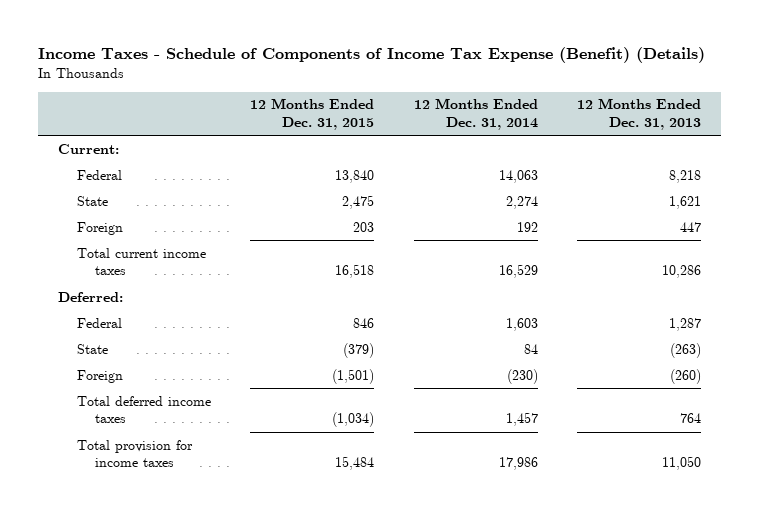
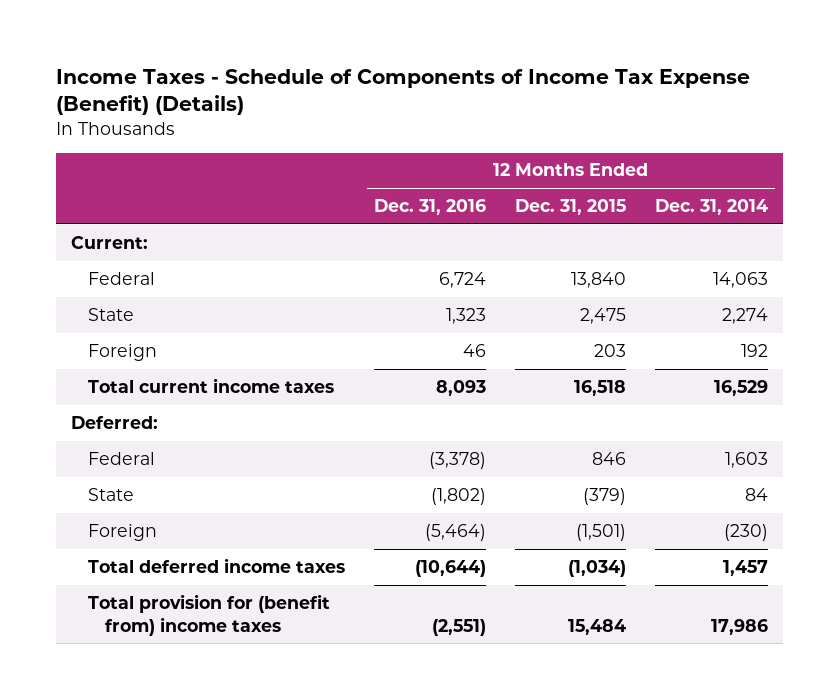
[577,98,702,130] 12 Months Ended Dec. 31, 2013 -> none
none -> [373,199,486,216] Dec. 31, 2016
[76,439,193,468] Total provision for income taxes -> [87,593,330,636] Total provision for (benefit from) income taxes

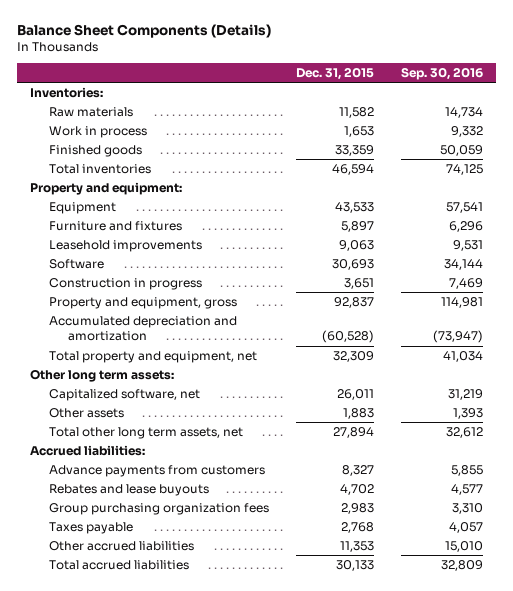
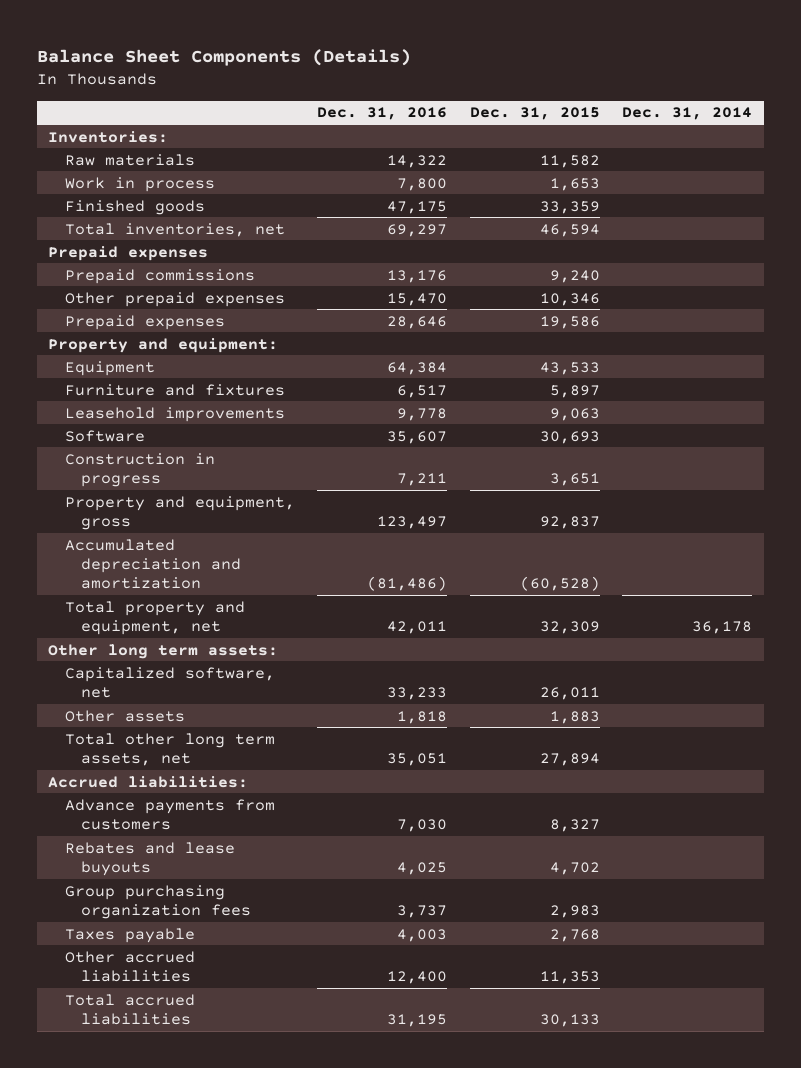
[400,66,483,80] Sep. 30, 2016 -> none
none -> [317,107,448,121] Dec. 31, 2016
none -> [622,107,753,121] Dec. 31, 2014
[49,164,152,175] Total inventories -> [64,222,285,237] Total inventories, net
none -> [48,245,209,261] Prepaid expenses
none -> [64,268,255,284] Prepaid commissions
none -> [64,291,285,307] Other prepaid expenses
none -> [64,314,225,330] Prepaid expenses

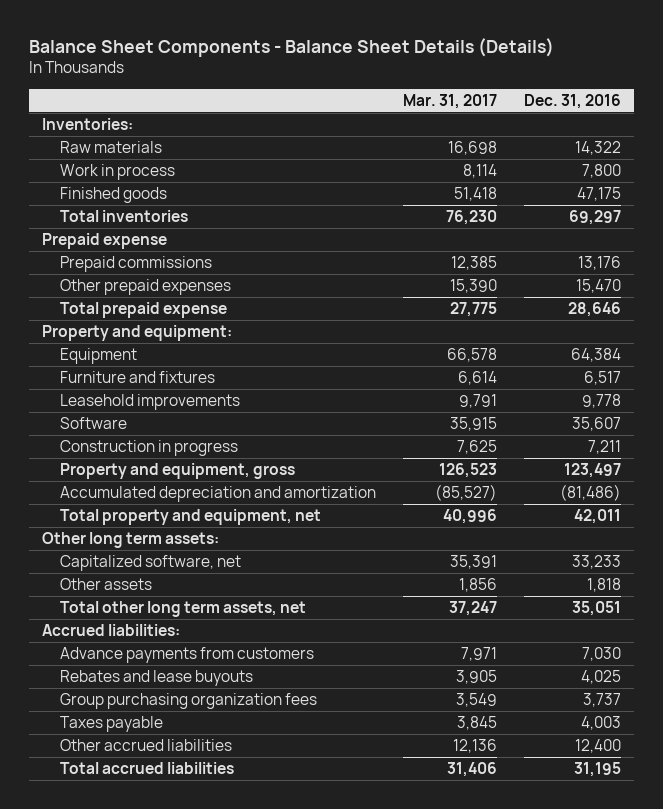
[37,49,412,67] Balance Sheet Components (Details) -> [29,37,555,57] Balance Sheet Components - Balance Sheet Details (Details)
[469,107,600,121] Dec. 31, 2015 -> none
[622,107,753,121] Dec. 31, 2014 -> none
none -> [402,93,497,109] Mar. 31, 2017
[64,222,285,237] Total inventories, net -> [60,210,189,223] Total inventories
[48,245,209,261] Prepaid expenses -> [42,233,168,250] Prepaid expense
[64,314,225,330] Prepaid expenses -> [60,302,228,319] Total prepaid expense

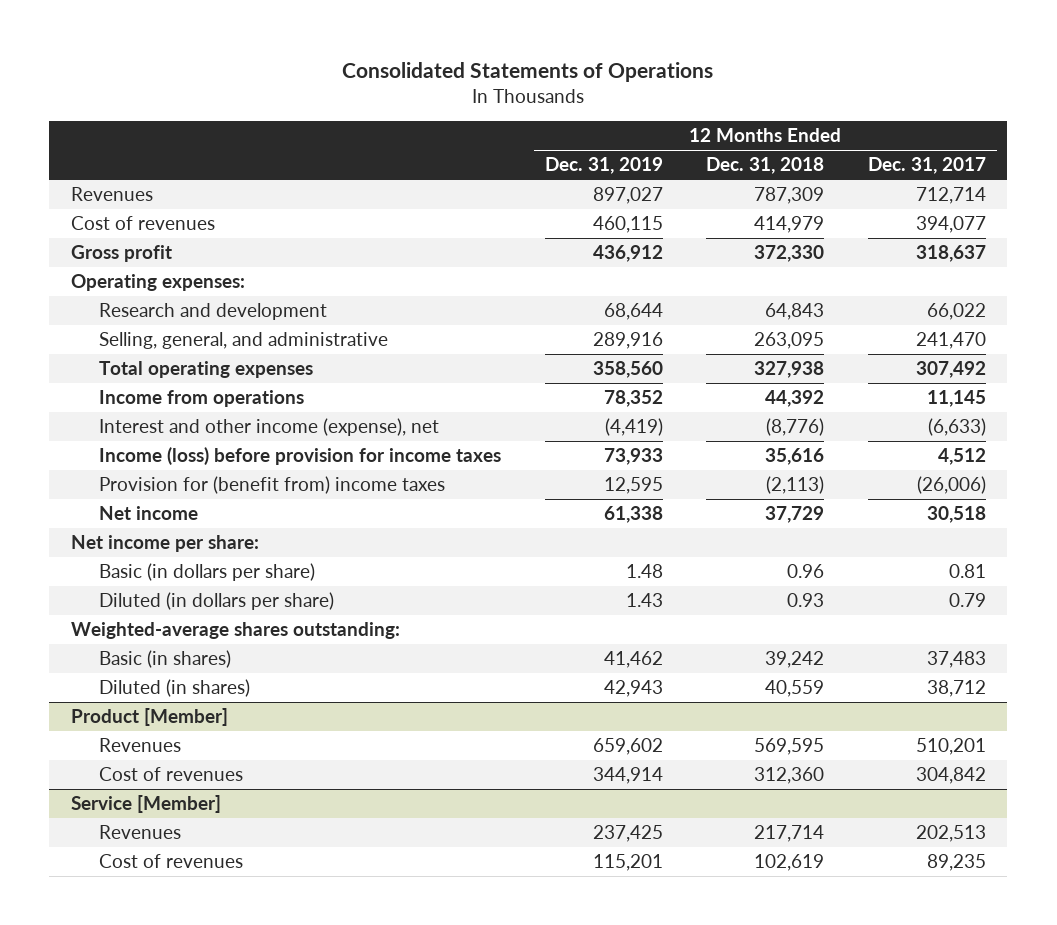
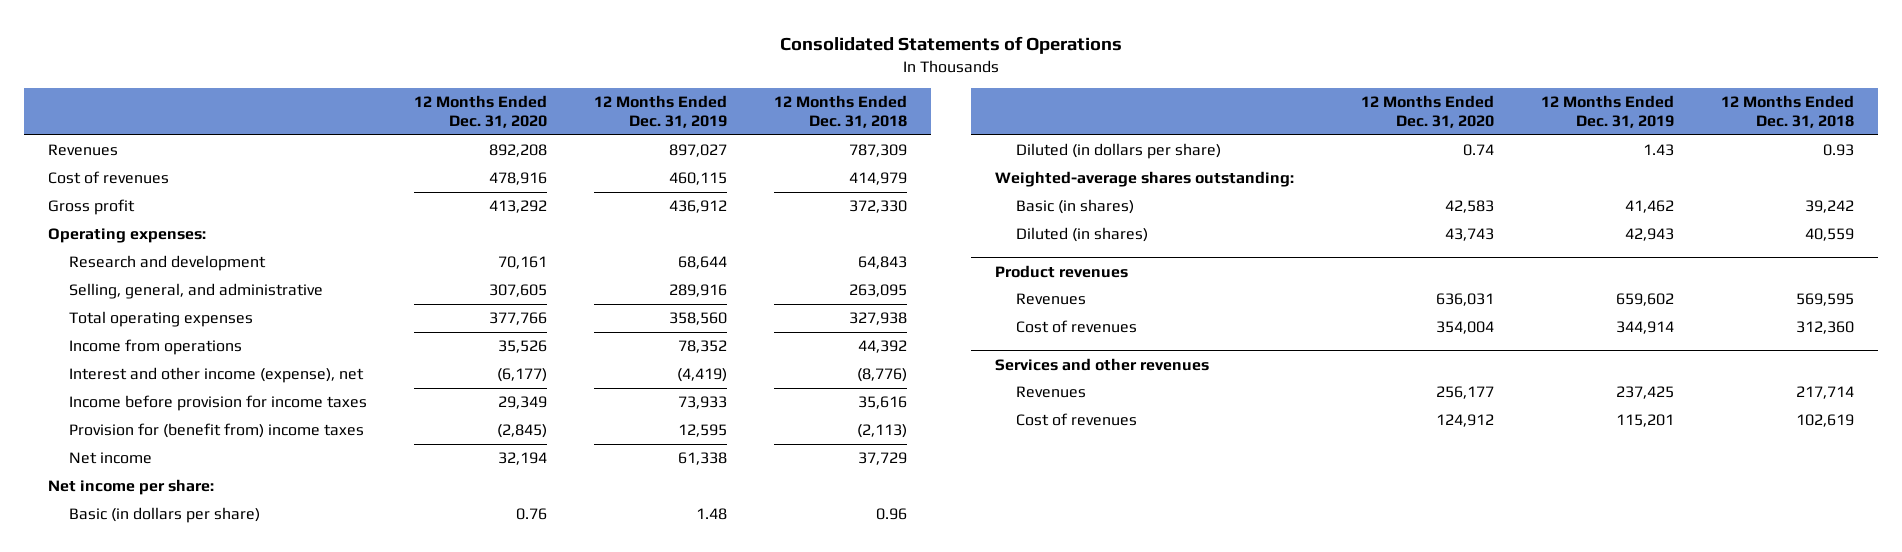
[867,157,986,175] Dec. 31, 2017 -> none
none -> [414,94,548,129] 12 Months Ended Dec. 31, 2020
[99,447,502,466] Income (loss) before provision for income taxes -> [69,395,368,412] Income before provision for income taxes
[71,708,229,727] Product [Member] -> [994,264,1128,278] Product revenues
[71,795,222,814] Service [Member] -> [994,357,1209,371] Services and other revenues

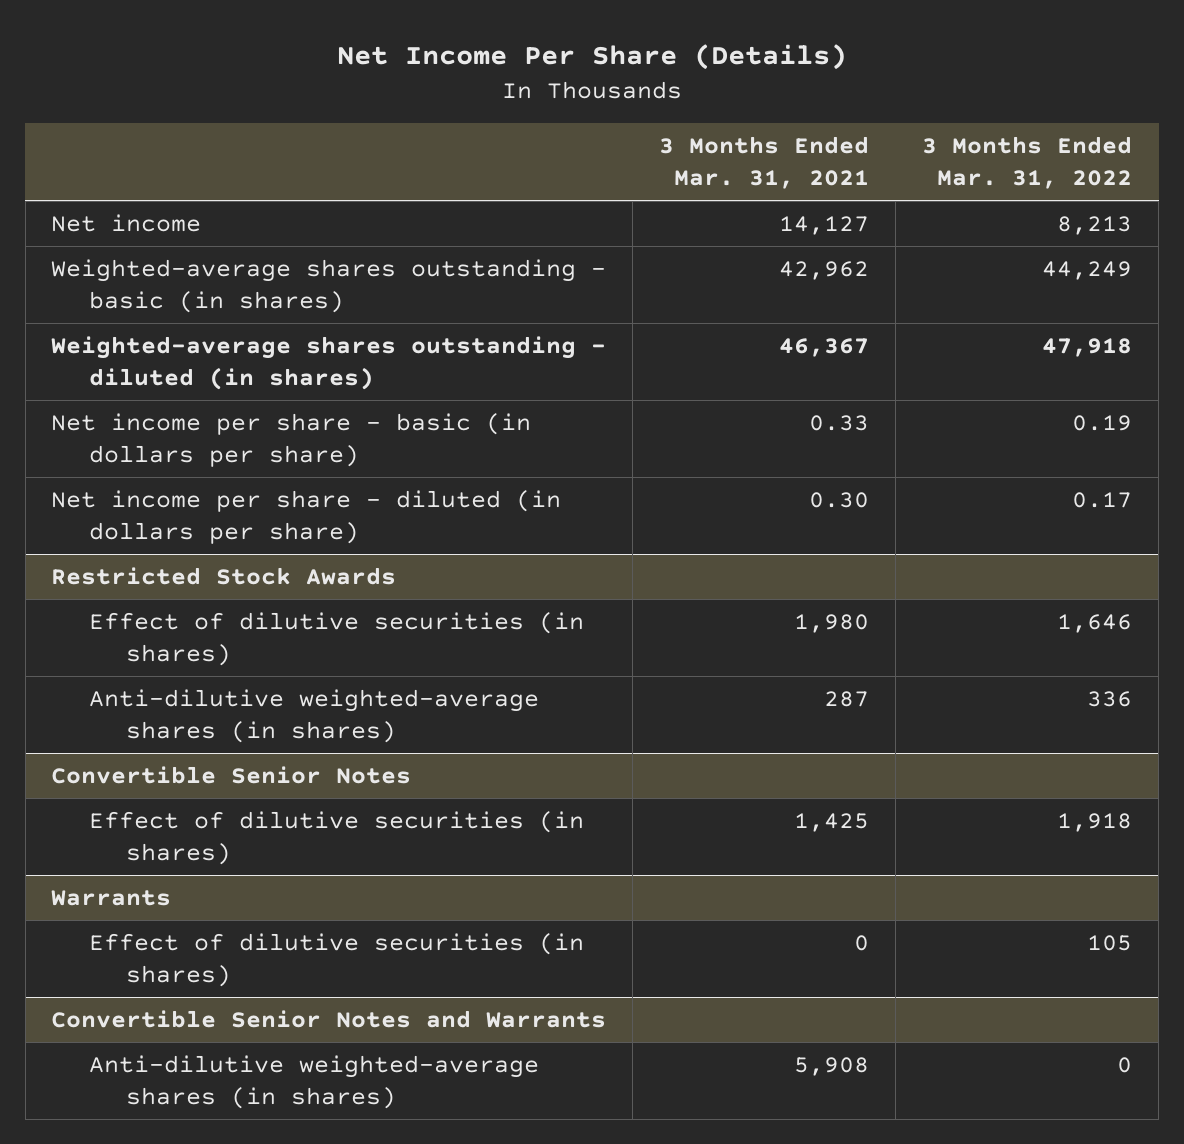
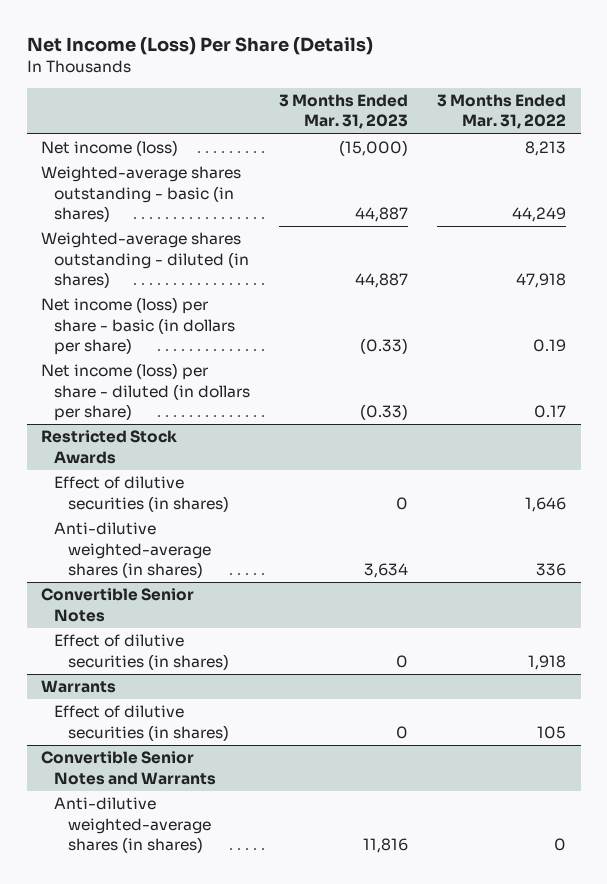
[336,44,847,71] Net Income Per Share (Details) -> [26,36,373,55] Net Income (Loss) Per Share (Details)
[659,135,870,190] 3 Months Ended Mar. 31, 2021 -> none
none -> [279,94,409,130] 3 Months Ended Mar. 31, 2023
[51,213,202,232] Net income -> [41,140,179,157] Net income (loss)
[51,412,532,468] Net income per share - basic (in dollars per share) -> [41,297,236,356] Net income (loss) per share - basic (in dollars per share)
[51,489,562,545] Net income per share - diluted (in dollars per share) -> [41,363,251,422] Net income (loss) per share - diluted (in dollars per share)

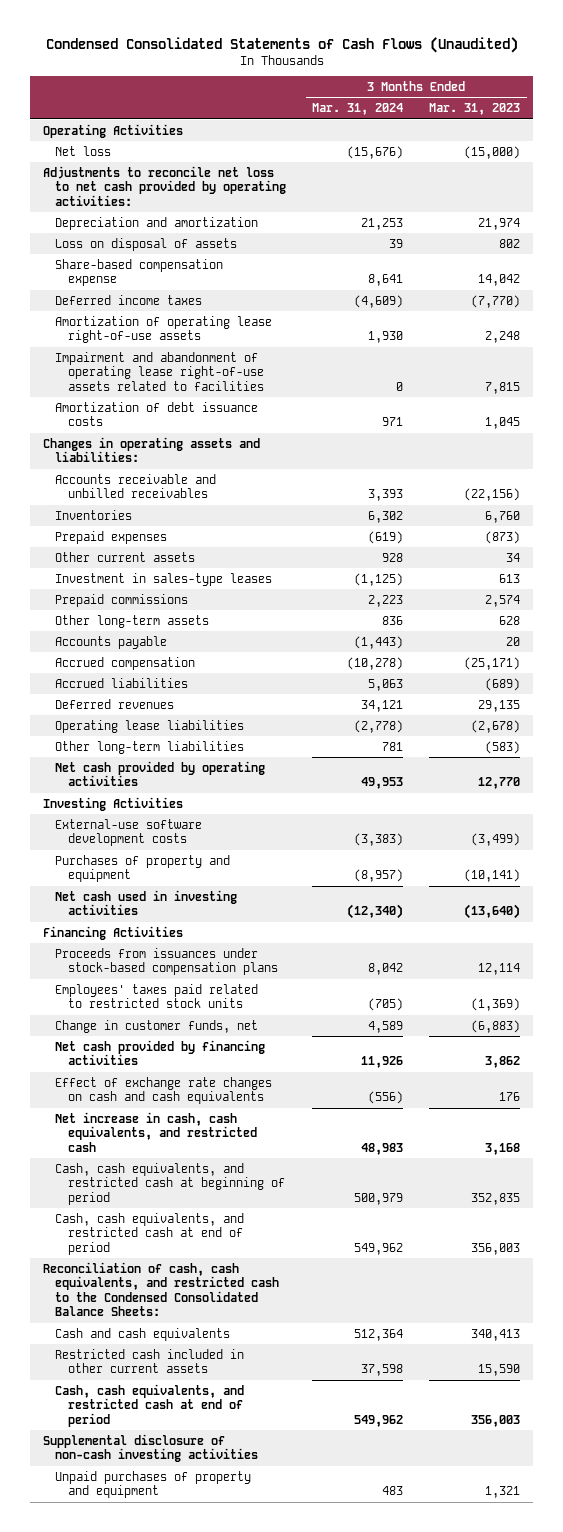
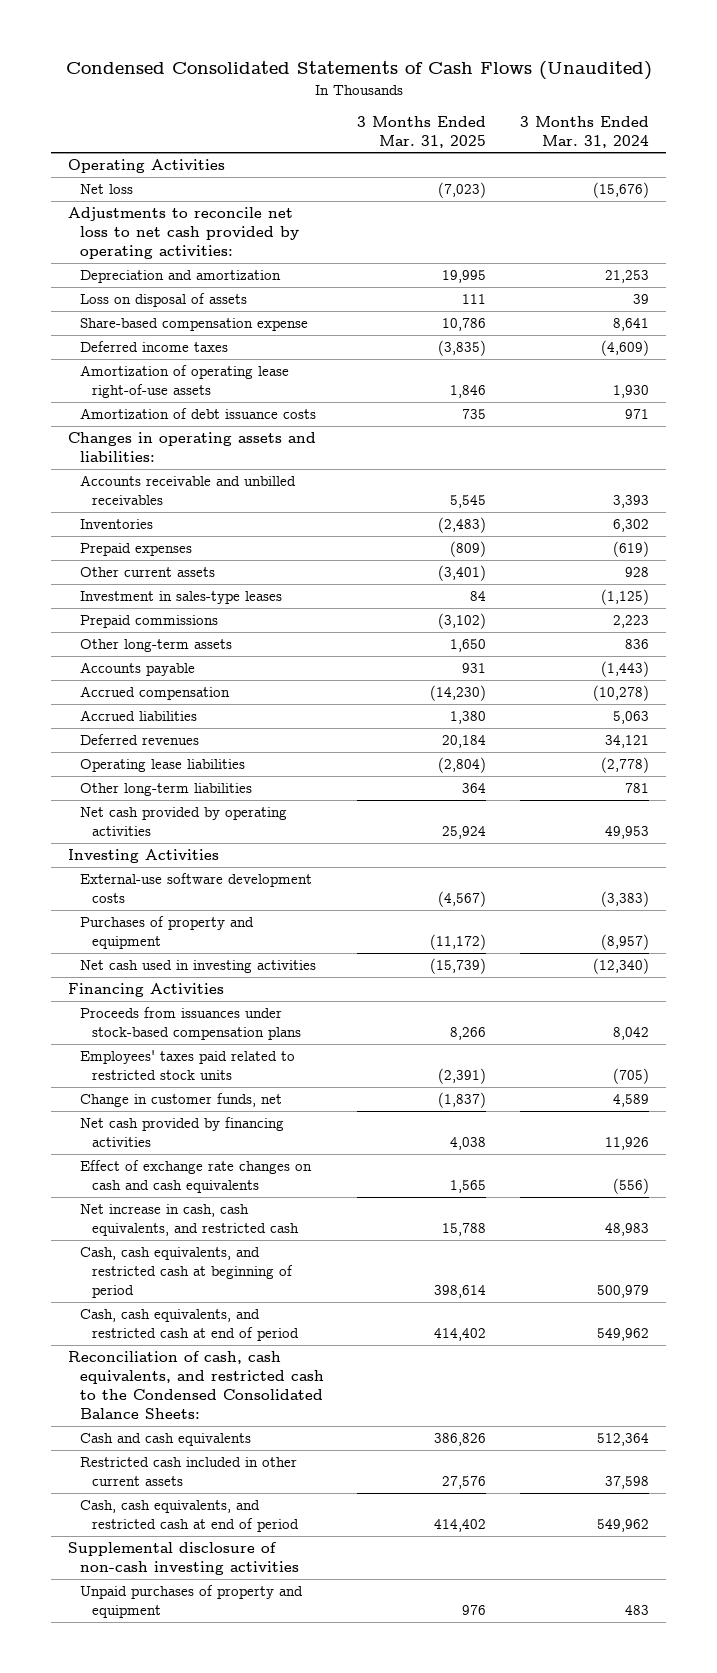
[429,103,521,116] Mar. 31, 2023 -> none
none -> [357,115,487,148] 3 Months Ended Mar. 31, 2025
[55,351,264,391] Impairment and abandonment of operating lease right-of-use assets related to facilities -> none

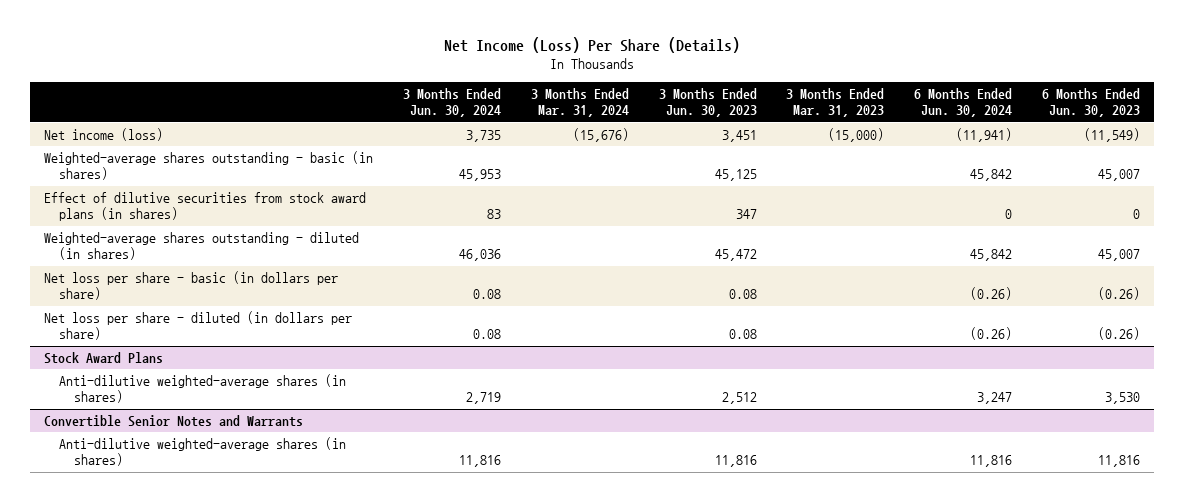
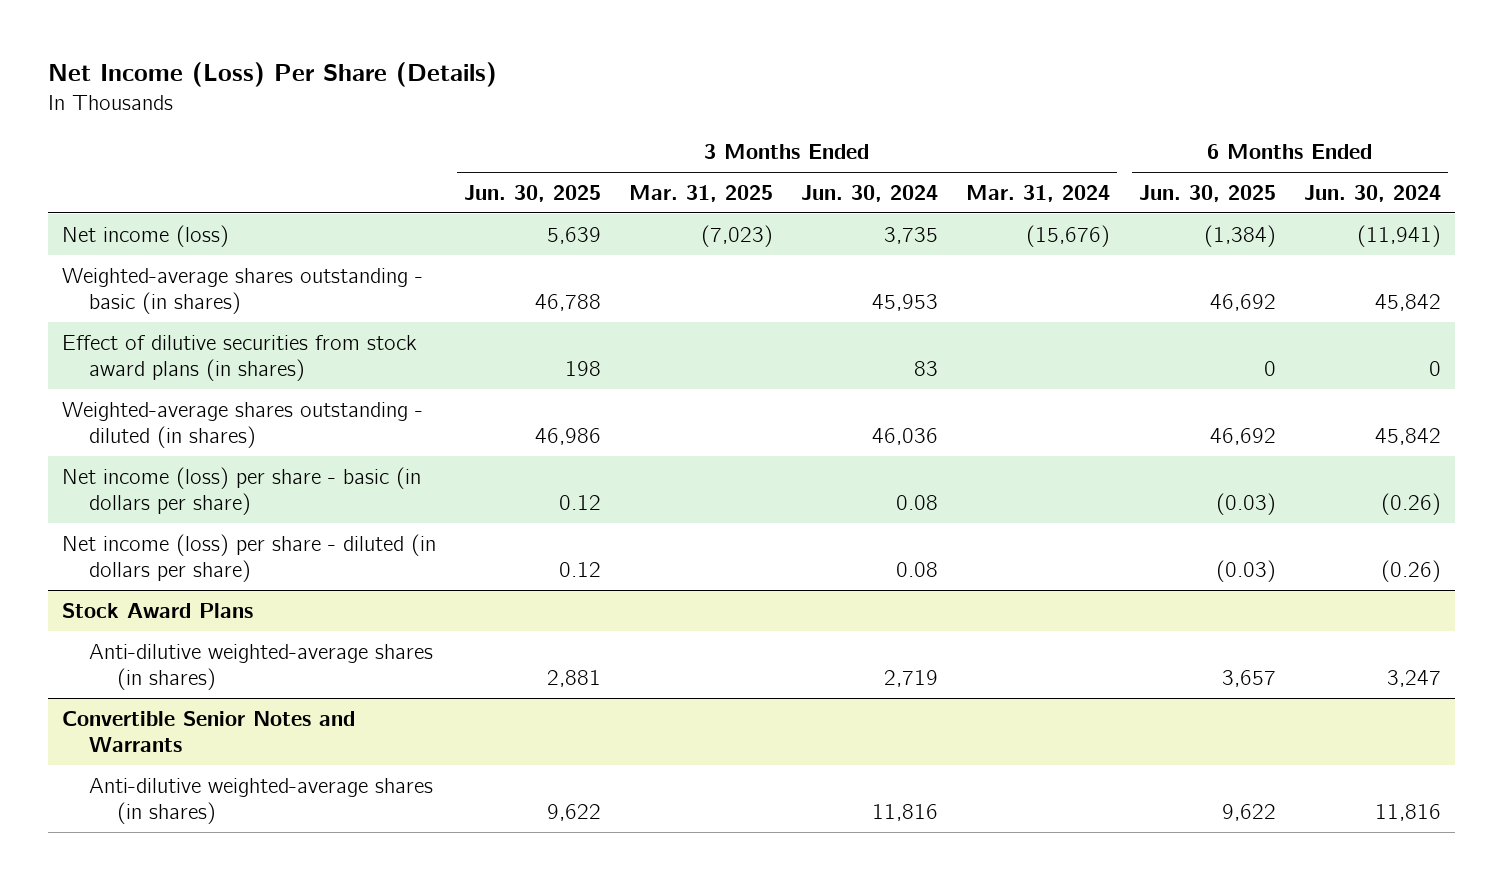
[658,87,757,118] 3 Months Ended Jun. 30, 2023 -> none
[786,87,885,118] 3 Months Ended Mar. 31, 2023 -> none
[1041,87,1140,118] 6 Months Ended Jun. 30, 2023 -> none
none -> [463,184,601,202] Jun. 30, 2025
none -> [629,184,774,202] Mar. 31, 2025
none -> [1138,184,1276,202] Jun. 30, 2025
[44,271,339,301] Net loss per share - basic (in dollars per share) -> [61,466,421,516] Net income (loss) per share - basic (in dollars per share)
[44,311,353,341] Net loss per share - diluted (in dollars per share) -> [61,533,436,583] Net income (loss) per share - diluted (in dollars per share)

